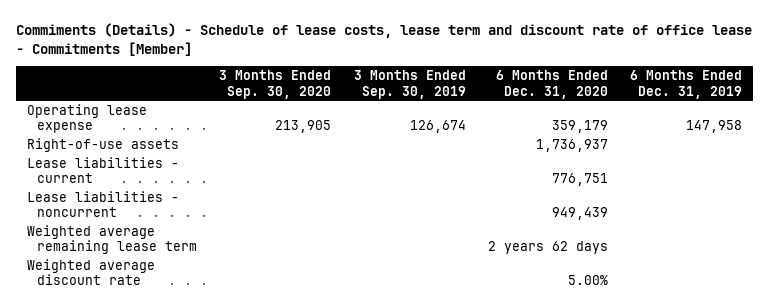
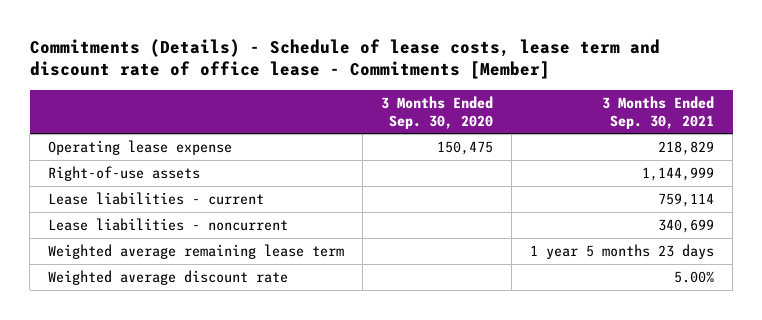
[15,22,752,56] Commiments (Details) - Schedule of lease costs, lease term and discount rate of office lease - Commitments [Member] -> [29,38,660,80] Commitments (Details) - Schedule of lease costs, lease term and discount rate of office lease - Commitments [Member]
[353,70,466,99] 3 Months Ended Sep. 30, 2019 -> none
[495,70,608,99] 6 Months Ended Dec. 31, 2020 -> none
[630,70,743,99] 6 Months Ended Dec. 31, 2019 -> none
none -> [602,96,715,129] 3 Months Ended Sep. 30, 2021
[275,120,332,134] 213,905 -> [437,140,494,155] 150,475

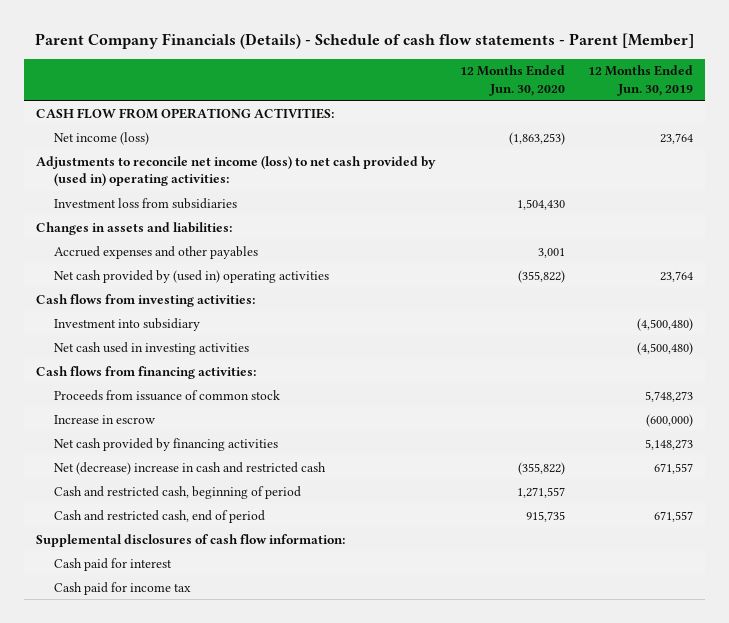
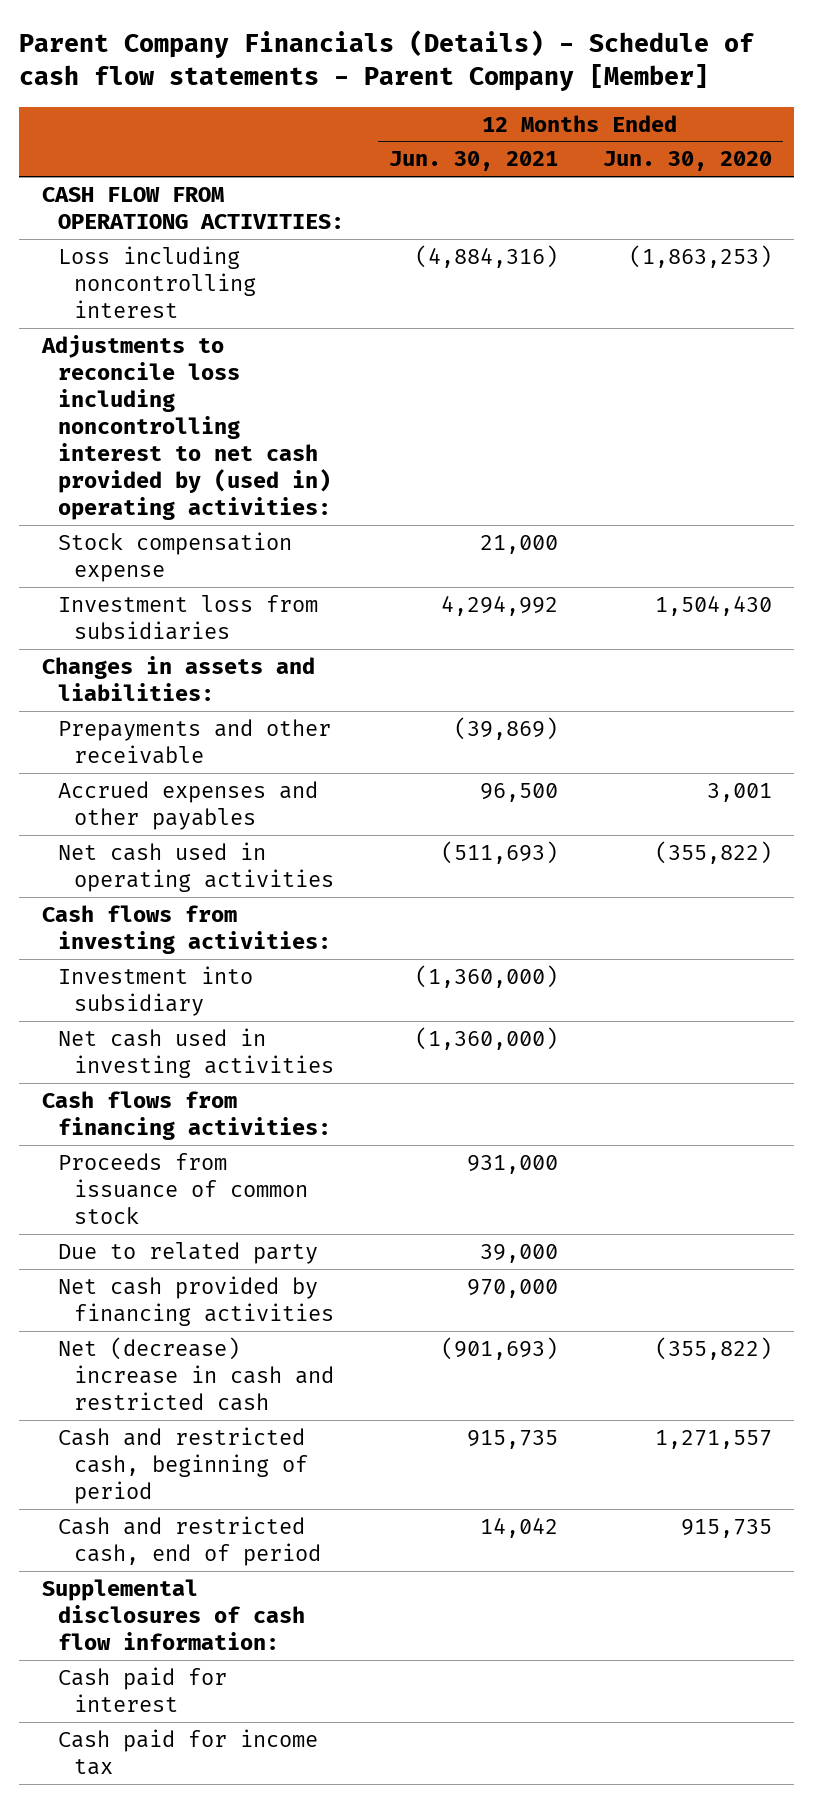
[34,32,694,49] Parent Company Financials (Details) - Schedule of cash flow statements - Parent [Member] -> [19,30,755,92] Parent Company Financials (Details) - Schedule of cash flow statements - Parent Company [Member]
[588,65,694,96] 12 Months Ended Jun. 30, 2019 -> none
none -> [388,151,558,172] Jun. 30, 2021
[54,131,150,145] Net income (loss) -> [57,245,257,318] Loss including noncontrolling interest
[35,155,436,186] Adjustments to reconcile net income (loss) to net cash provided by (used in) operating activities: -> [40,334,331,521] Adjustments to reconcile loss including noncontrolling interest to net cash provided by (used in) operating activities:
none -> [57,531,292,582] Stock compensation expense
none -> [57,718,331,764] Prepayments and other receivable
[54,269,330,283] Net cash provided by (used in) operating activities -> [57,841,335,892] Net cash used in operating activities
[54,414,156,424] Increase in escrow -> none
none -> [57,1241,318,1264] Due to related party

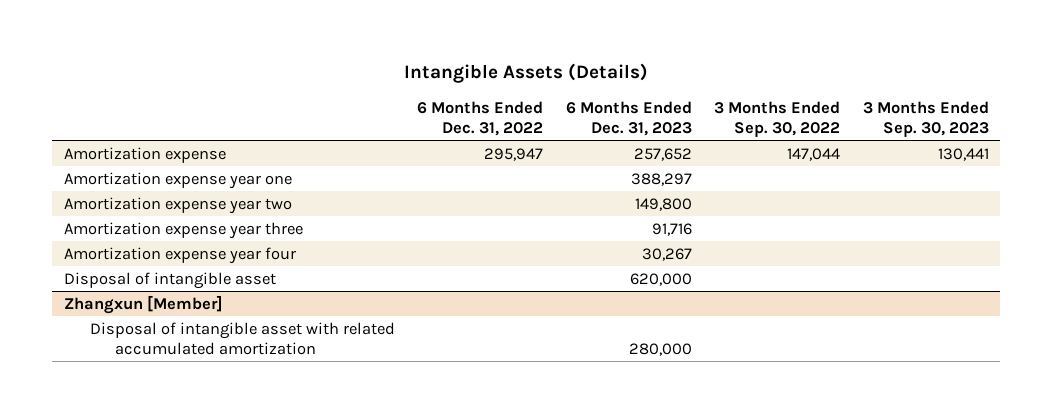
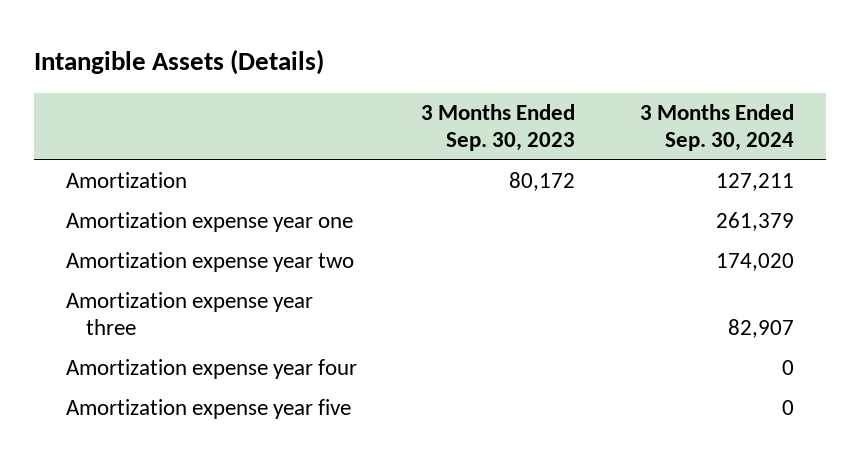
[417,100,544,136] 6 Months Ended Dec. 31, 2022 -> none
[565,100,692,136] 6 Months Ended Dec. 31, 2023 -> none
[714,100,841,137] 3 Months Ended Sep. 30, 2022 -> none
none -> [639,104,794,152] 3 Months Ended Sep. 30, 2024
[63,146,226,163] Amortization expense -> [66,172,188,189] Amortization
[937,147,989,161] 130,441 -> [509,172,576,192] 80,172
[63,271,276,289] Disposal of intangible asset -> none
[63,294,223,314] Zhangxun [Member] -> none
[89,321,395,356] Disposal of intangible asset with related accumulated amortization -> none
none -> [66,399,352,420] Amortization expense year five

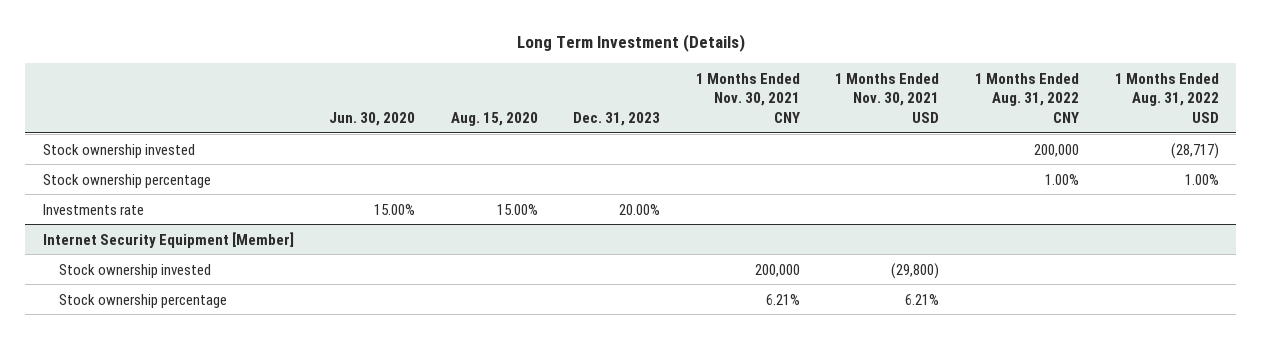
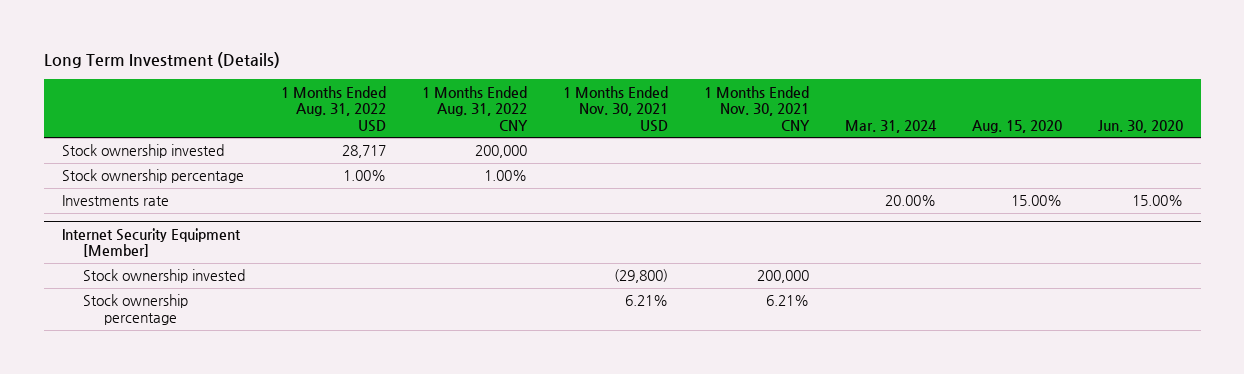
[573,111,661,126] Dec. 31, 2023 -> none
none -> [844,119,937,133] Mar. 31, 2024
[1170,142,1219,159] (28,717) -> [341,145,386,159] 28,717

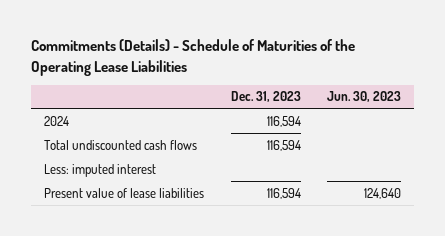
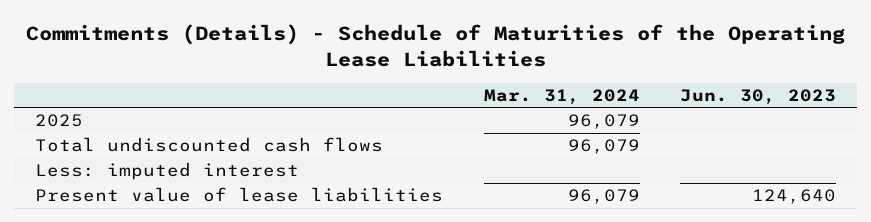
[230,91,301,103] Dec. 31, 2023 -> none
none -> [483,88,640,105] Mar. 31, 2024
[44,115,70,126] 2024 -> [34,114,83,128] 2025

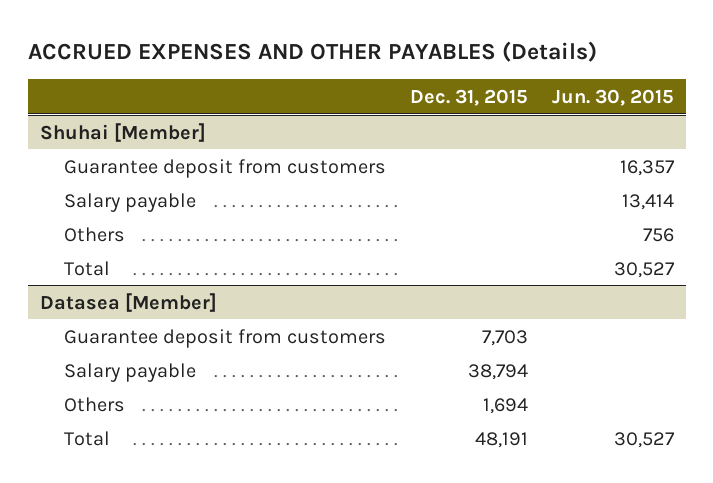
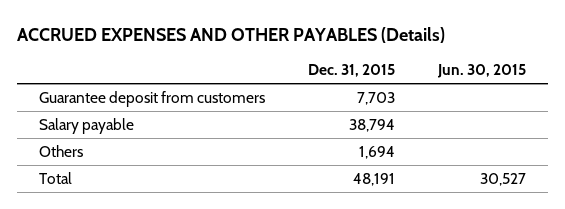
[39,122,206,142] Shuhai [Member] -> none
[63,158,386,178] Guarantee deposit from customers -> none
[63,192,196,212] Salary payable -> none
[63,226,125,242] Others -> none
[63,260,110,276] Total -> none
[39,292,217,312] Datasea [Member] -> none

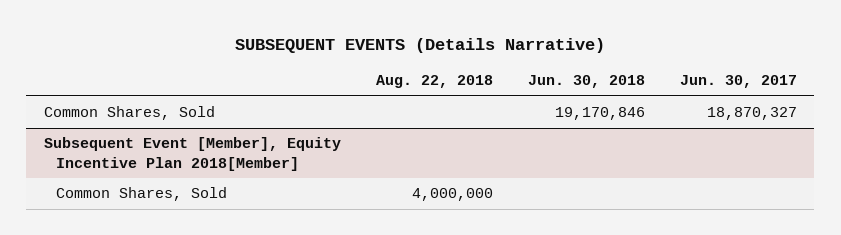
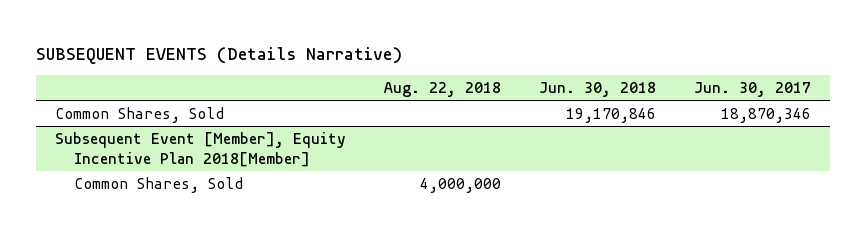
[706,107,797,121] 18,870,327 -> [720,107,811,123] 18,870,346

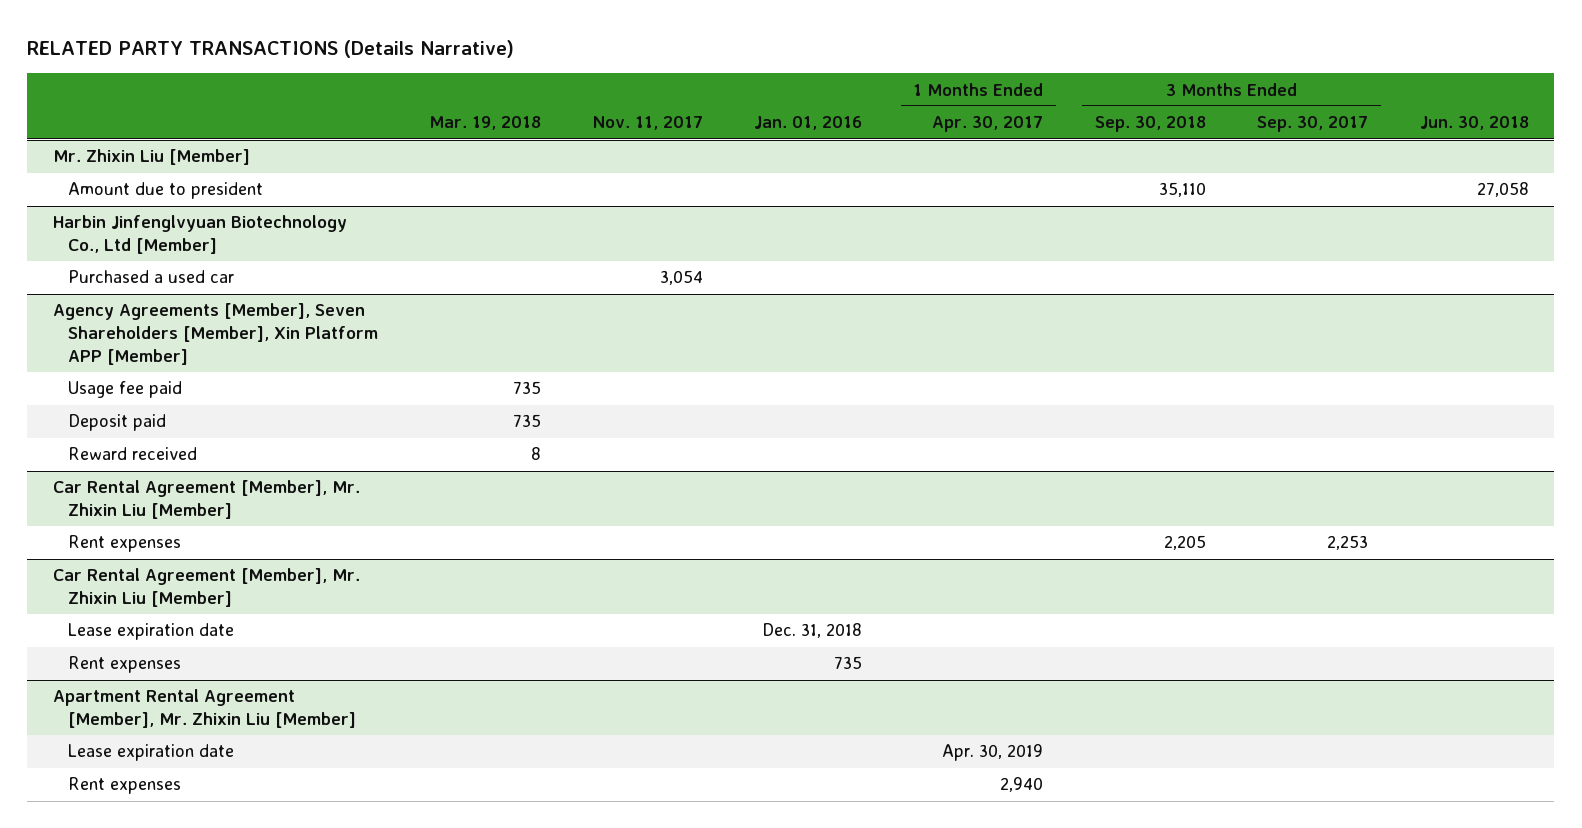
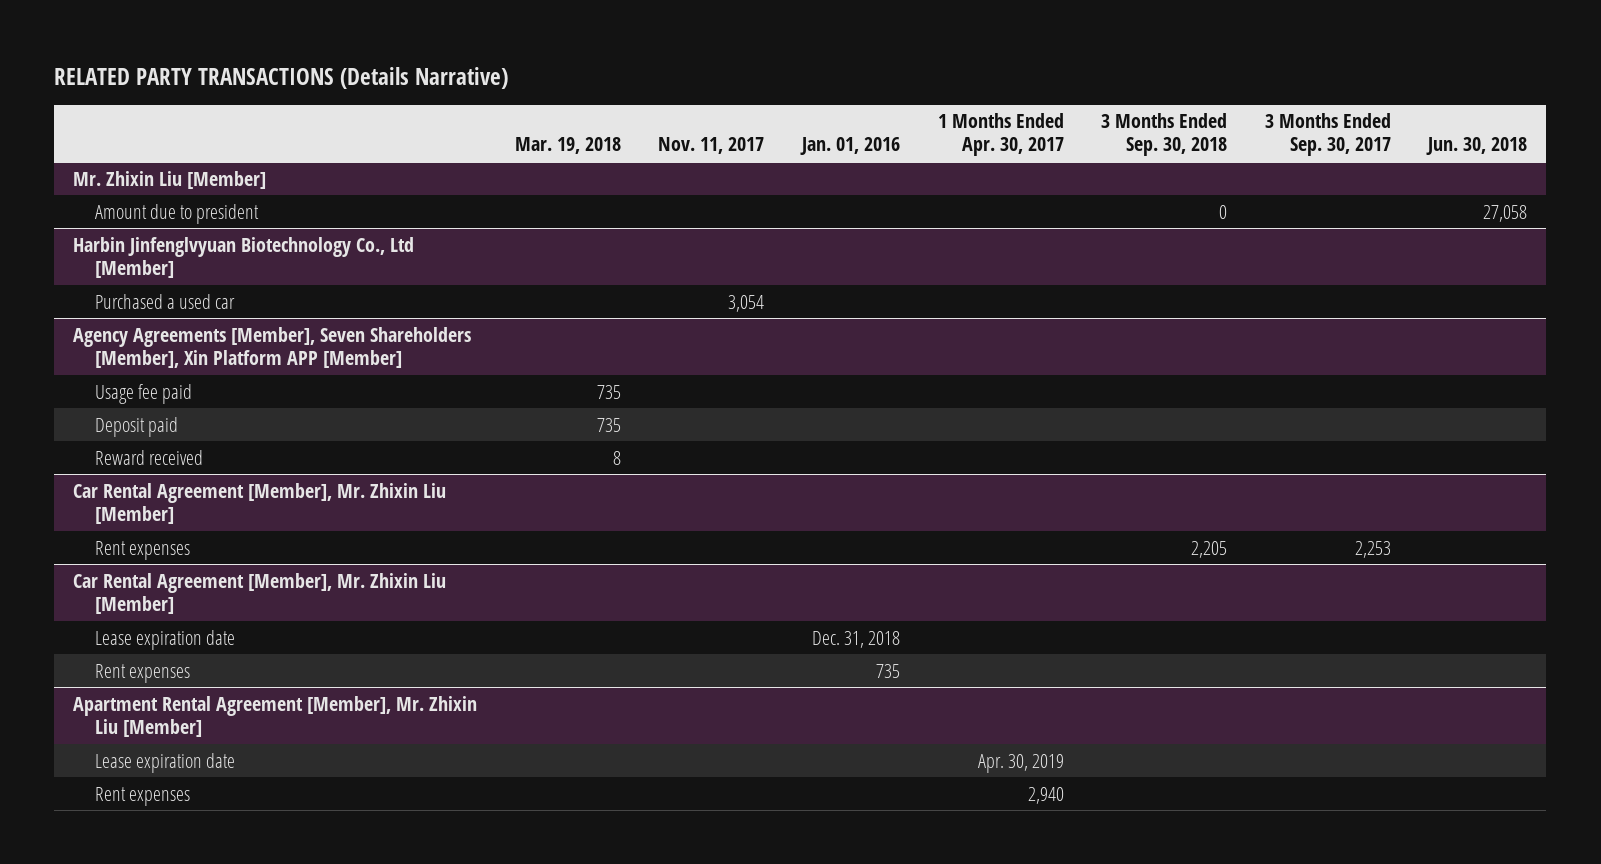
[1158,182,1206,198] 35,110 -> [1219,204,1228,219] 0

